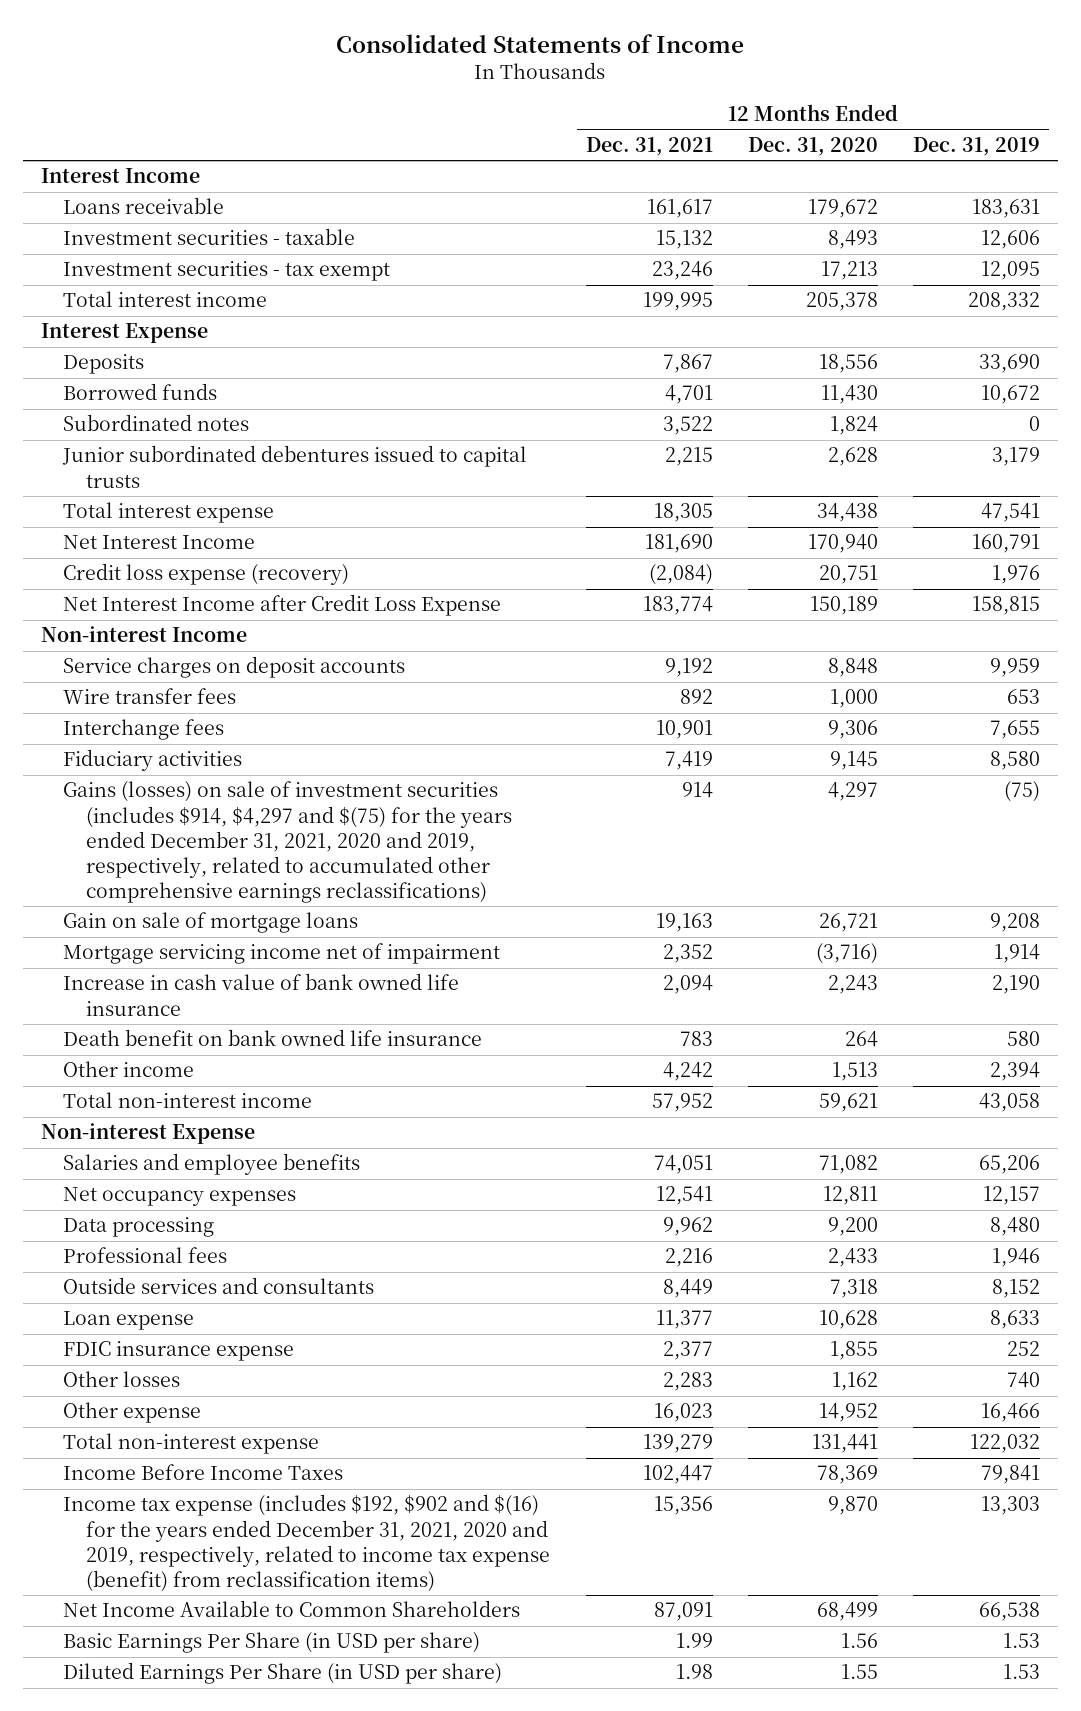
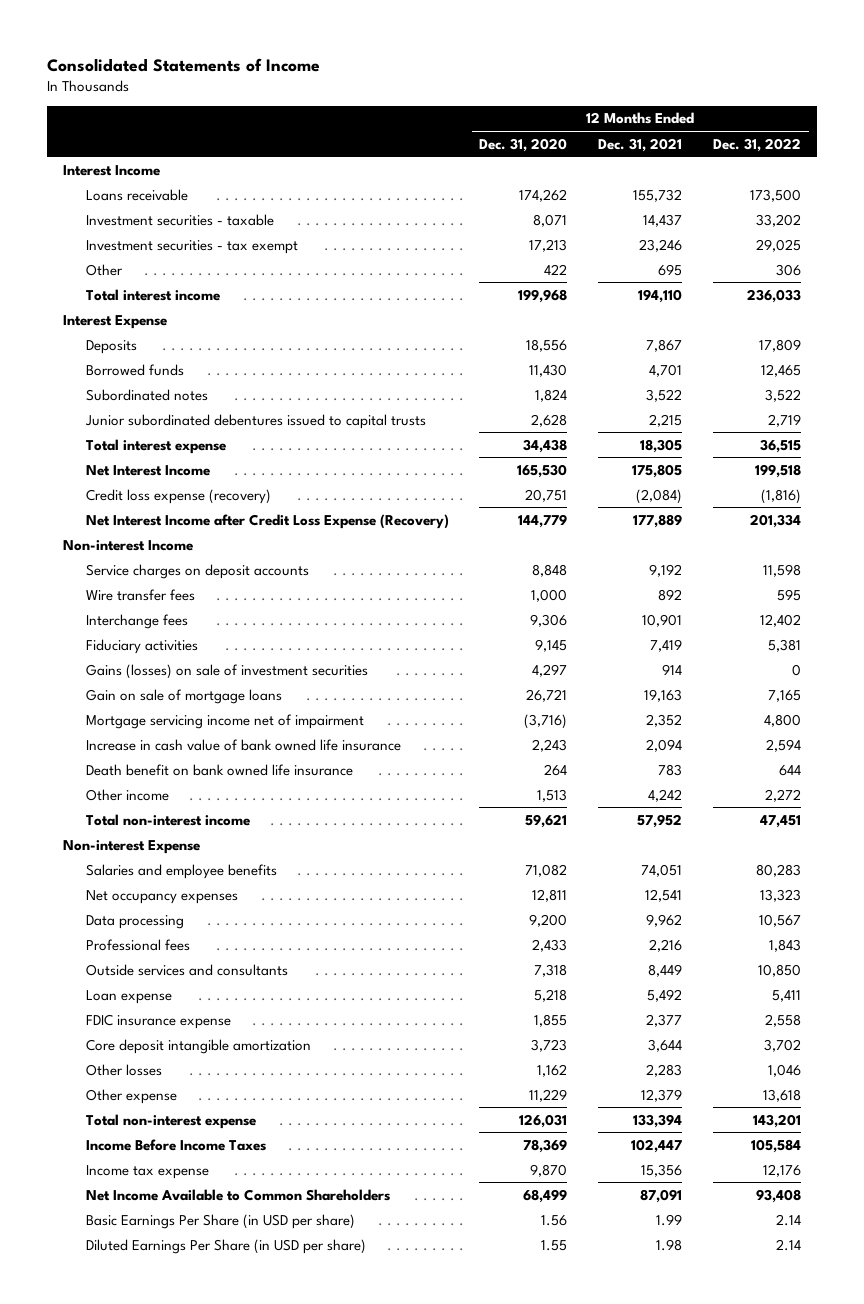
[913,136,1041,156] Dec. 31, 2019 -> none
none -> [713,137,802,152] Dec. 31, 2022
[646,199,713,219] 161,617 -> [633,188,683,202] 155,732
[807,199,878,219] 179,672 -> [519,188,568,202] 174,262
[655,230,713,250] 15,132 -> [643,213,683,227] 14,437
[827,230,878,250] 8,493 -> [533,213,568,227] 8,071
none -> [85,263,123,276] Other
[642,292,713,312] 199,995 -> [638,288,683,303] 194,110
[805,292,878,312] 205,378 -> [518,288,568,303] 199,968
[644,534,713,554] 181,690 -> [632,463,683,478] 175,805
[807,534,878,554] 170,940 -> [517,463,568,478] 165,530
[63,594,502,617] Net Interest Income after Credit Loss Expense -> [85,513,449,529] Net Interest Income after Credit Loss Expense (Recovery)
[642,596,713,616] 183,774 -> [633,513,683,528] 177,889
[809,596,878,616] 150,189 -> [518,513,568,528] 144,779
[63,781,513,903] Gains (losses) on sale of investment securities (includes $914, $4,297 and $(75) for the years ended December 31, 2021, 2020 and 2019, respectively, related to accumulated other comprehensive earnings reclassifications) -> [85,663,368,679] Gains (losses) on sale of investment securities
[655,1310,713,1330] 11,377 -> [647,988,683,1002] 5,492
[818,1310,878,1330] 10,628 -> [534,988,568,1002] 5,218
none -> [85,1038,311,1054] Core deposit intangible amortization
[653,1403,713,1423] 16,023 -> [641,1088,683,1102] 12,379
[818,1403,878,1423] 14,952 -> [529,1088,568,1102] 11,229
[642,1434,713,1454] 139,279 -> [633,1113,683,1128] 133,394
[811,1434,878,1454] 131,441 -> [519,1113,568,1128] 126,031
[63,1494,551,1592] Income tax expense (includes $192, $902 and $(16) for the years ended December 31, 2021, 2020 and 2019, respectively, related to income tax expense (benefit) from reclassification items) -> [85,1164,209,1179] Income tax expense

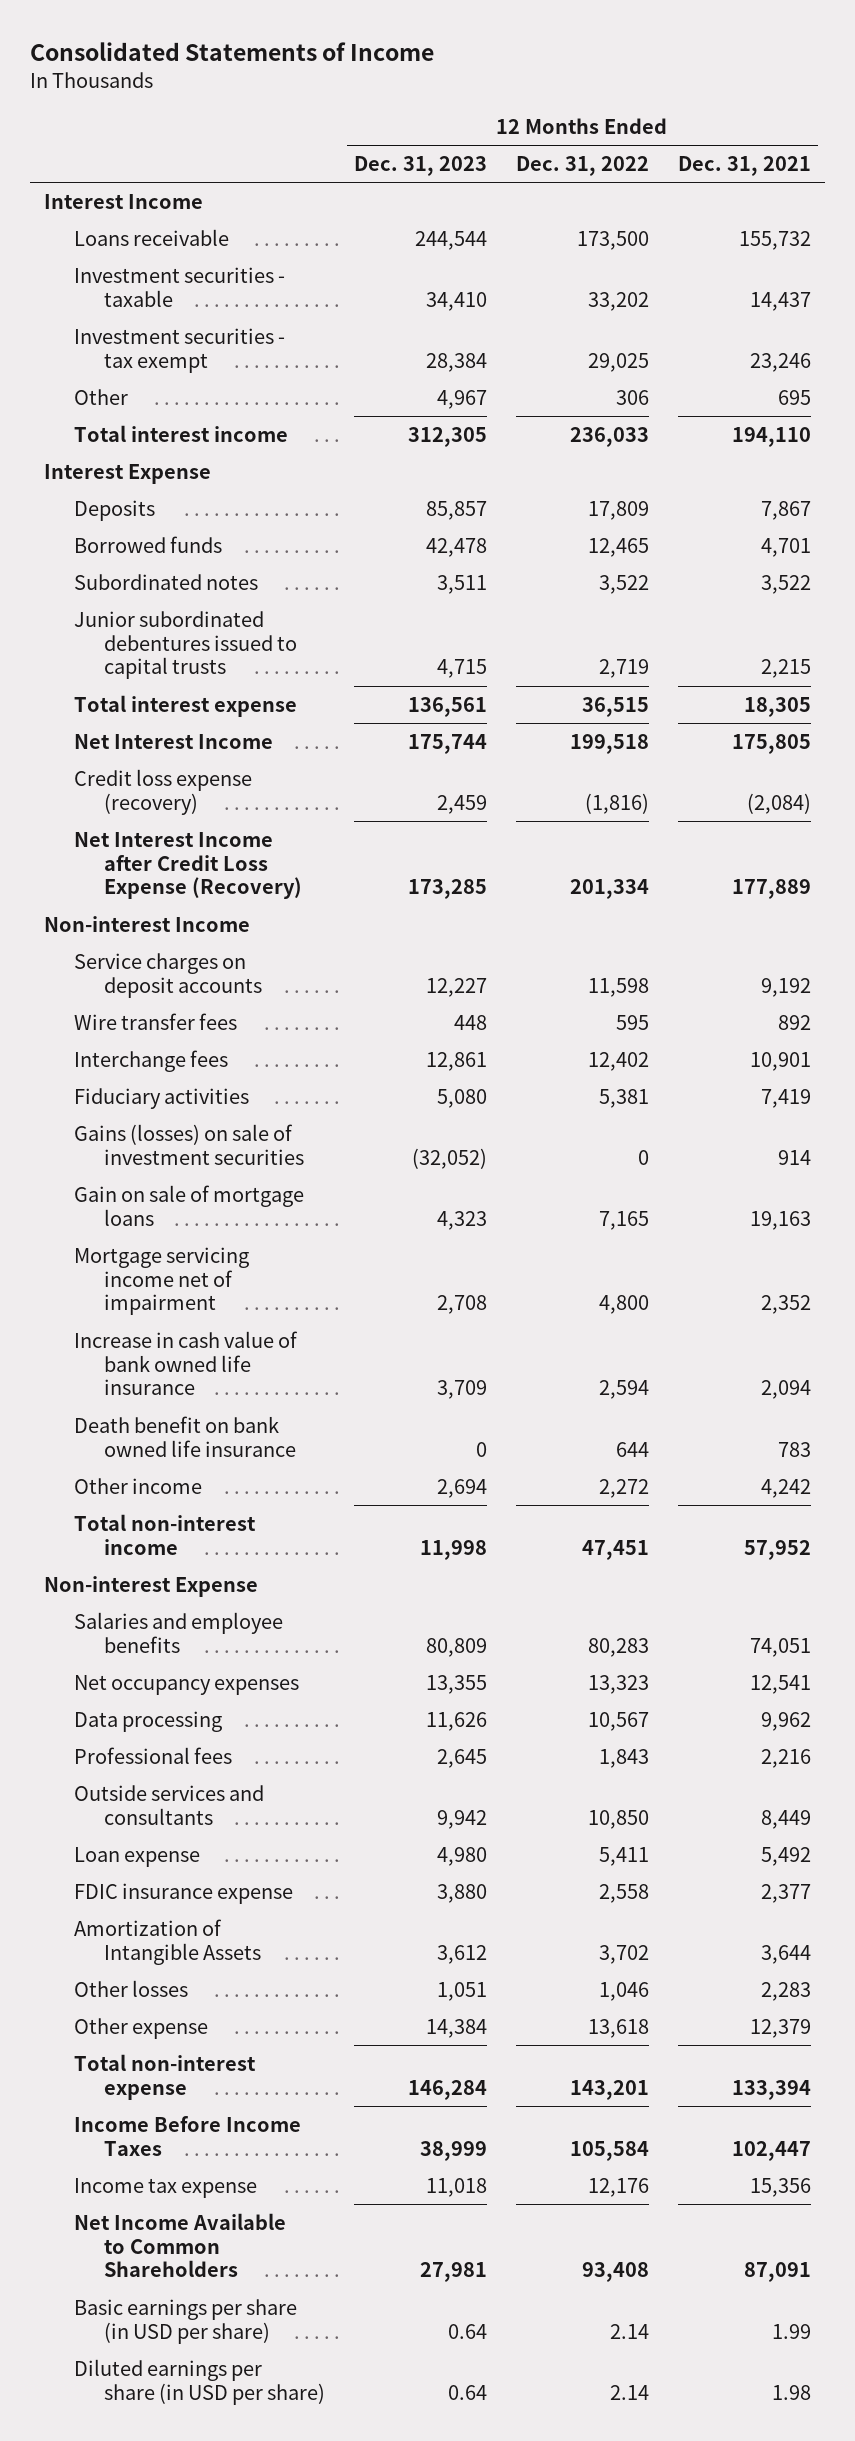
[479,137,568,152] Dec. 31, 2020 -> none
none -> [354,155,488,176] Dec. 31, 2023
[85,1038,311,1054] Core deposit intangible amortization -> [74,1918,262,1965] Amortization of Intangible Assets
[85,1213,355,1229] Basic Earnings Per Share (in USD per share) -> [74,2298,298,2344] Basic earnings per share (in USD per share)
[85,1238,366,1254] Diluted Earnings Per Share (in USD per share) -> [74,2358,326,2405] Diluted earnings per share (in USD per share)

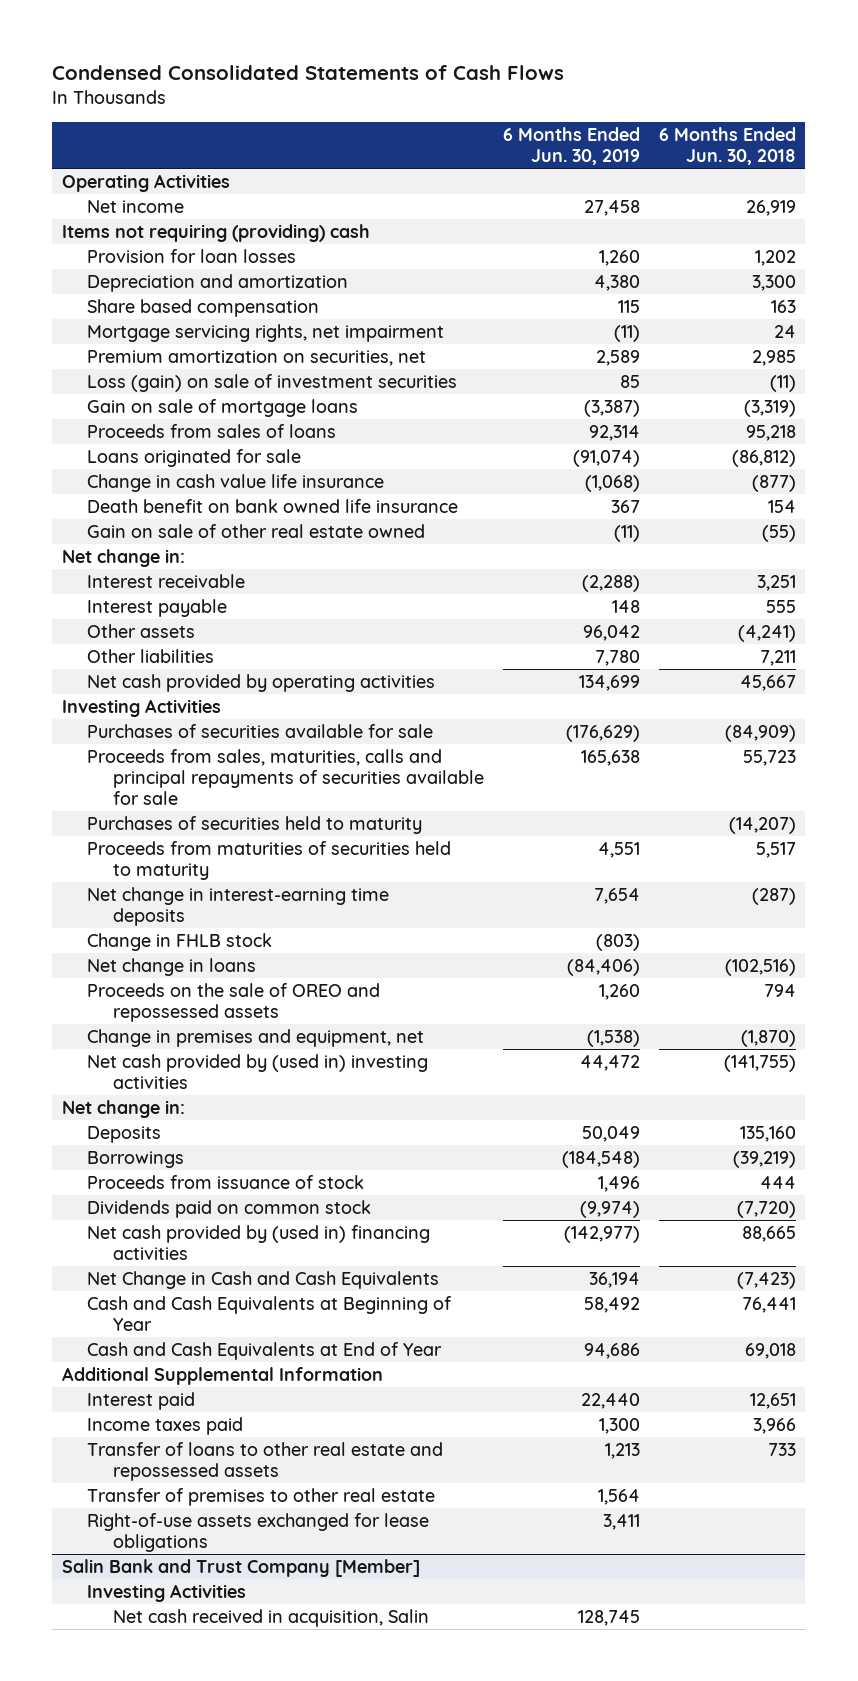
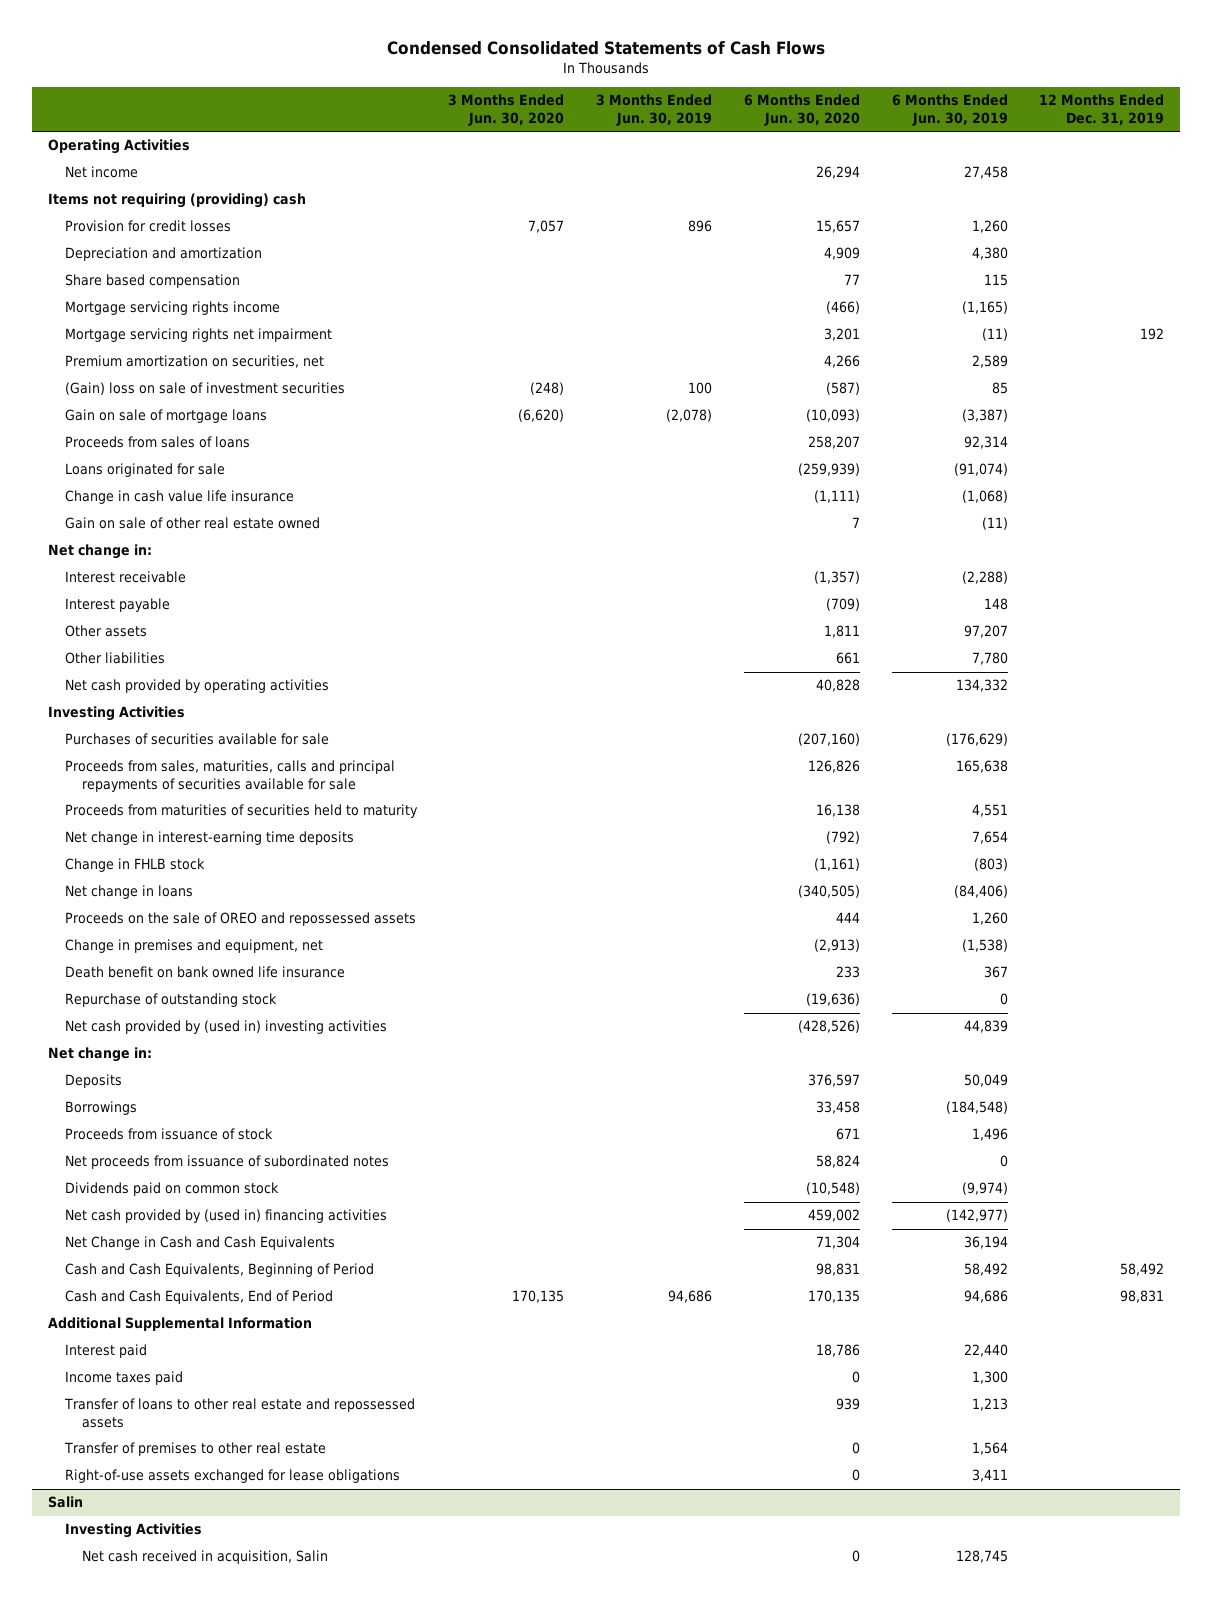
[658,127,796,166] 6 Months Ended Jun. 30, 2018 -> none
none -> [448,94,565,127] 3 Months Ended Jun. 30, 2020
none -> [596,94,713,127] 3 Months Ended Jun. 30, 2019
none -> [743,94,860,127] 6 Months Ended Jun. 30, 2020
none -> [1039,94,1165,126] 12 Months Ended Dec. 31, 2019
[87,249,297,264] Provision for loan losses -> [64,220,231,233] Provision for credit losses
none -> [64,301,280,316] Mortgage servicing rights income
[87,324,445,343] Mortgage servicing rights, net impairment -> [64,328,332,343] Mortgage servicing rights net impairment
[87,374,458,393] Loss (gain) on sale of investment securities -> [64,382,345,396] (Gain) loss on sale of investment securities
[582,625,640,642] 96,042 -> [963,625,1008,639] 97,207
[578,675,640,692] 134,699 -> [955,679,1008,693] 134,332
[87,816,423,835] Purchases of securities held to maturity -> none
[87,499,459,514] Death benefit on bank owned life insurance -> [64,966,345,979] Death benefit on bank owned life insurance
none -> [64,993,277,1008] Repurchase of outstanding stock
[579,1055,640,1072] 44,472 -> [963,1020,1008,1034] 44,839
none -> [64,1155,389,1170] Net proceeds from issuance of subordinated notes
[87,1296,453,1331] Cash and Cash Equivalents at Beginning of Year -> [64,1263,374,1278] Cash and Cash Equivalents, Beginning of Period
[87,1342,443,1361] Cash and Cash Equivalents at End of Year -> [64,1290,333,1305] Cash and Cash Equivalents, End of Period
[61,1559,420,1578] Salin Bank and Trust Company [Member] -> [47,1496,83,1509] Salin

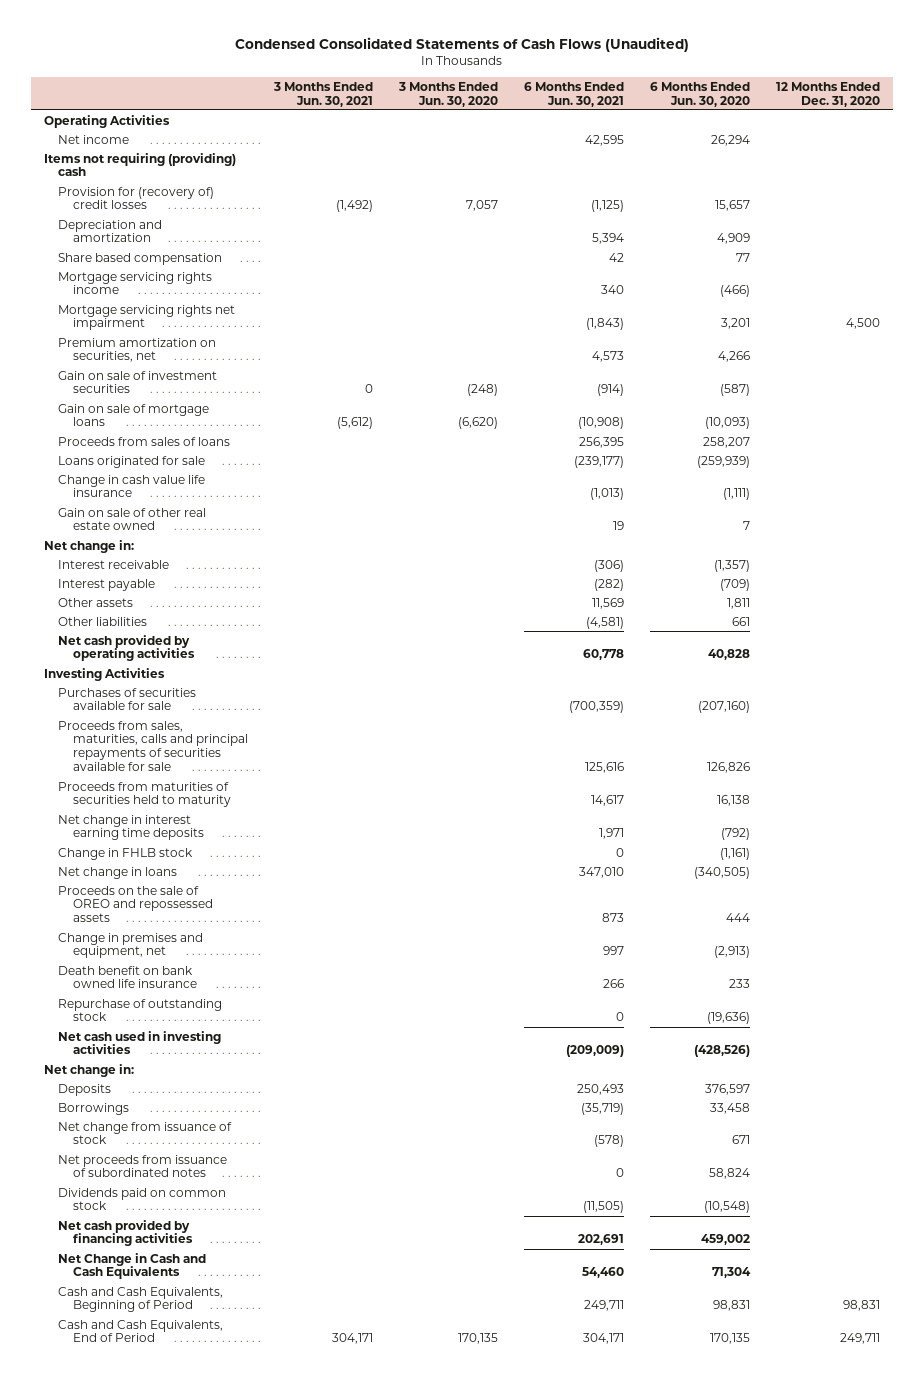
[386,40,825,55] Condensed Consolidated Statements of Cash Flows -> [234,37,689,53] Condensed Consolidated Statements of Cash Flows (Unaudited)
[596,94,713,127] 3 Months Ended Jun. 30, 2019 -> none
[891,94,1008,127] 6 Months Ended Jun. 30, 2019 -> none
[1039,94,1165,126] 12 Months Ended Dec. 31, 2019 -> none
none -> [272,81,373,107] 3 Months Ended Jun. 30, 2021
none -> [523,81,624,107] 6 Months Ended Jun. 30, 2021
none -> [775,81,880,107] 12 Months Ended Dec. 31, 2020
[64,220,231,233] Provision for credit losses -> [58,186,215,210] Provision for (recovery of) credit losses
[64,382,345,396] (Gain) loss on sale of investment securities -> [58,370,218,394] Gain on sale of investment securities
[64,831,354,846] Net change in interest-earning time deposits -> [58,814,204,841] Net change in interest earning time deposits
[64,1020,387,1035] Net cash provided by (used in) investing activities -> [58,1030,222,1055] Net cash used in investing activities
[64,1128,273,1141] Proceeds from issuance of stock -> [58,1121,233,1145] Net change from issuance of stock
[64,1209,387,1224] Net cash provided by (used in) financing activities -> [58,1219,193,1247] Net cash provided by financing activities
[47,1317,312,1332] Additional Supplemental Information -> none
[64,1344,147,1359] Interest paid -> none
[64,1371,183,1386] Income taxes paid -> none
[63,1398,415,1429] Transfer of loans to other real estate and repossessed assets -> none
[63,1442,326,1457] Transfer of premises to other real estate -> none
[64,1469,400,1484] Right-of-use assets exchanged for lease obligations -> none
[47,1496,83,1509] Salin -> none
[64,1523,202,1539] Investing Activities -> none
[81,1550,328,1565] Net cash received in acquisition, Salin -> none

